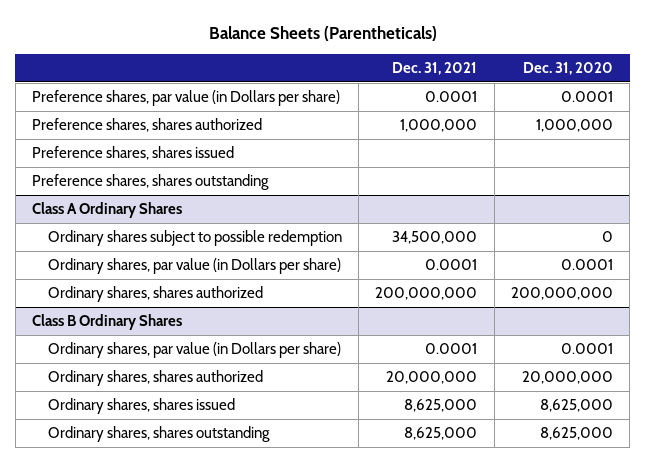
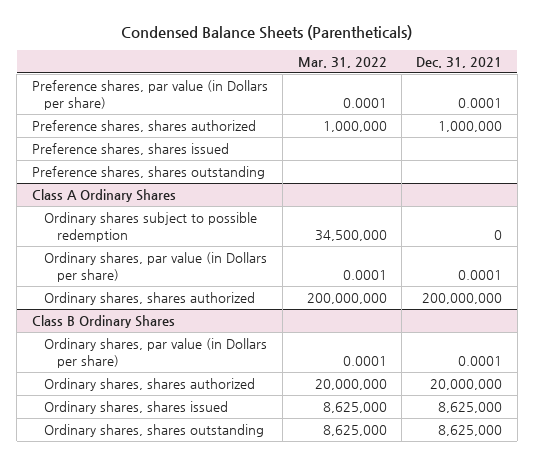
[208,25,437,41] Balance Sheets (Parentheticals) -> [121,25,413,41] Condensed Balance Sheets (Parentheticals)
[522,61,613,75] Dec. 31, 2020 -> none
none -> [297,57,387,69] Mar. 31, 2022
[392,231,478,245] 34,500,000 -> [494,229,503,240] 0

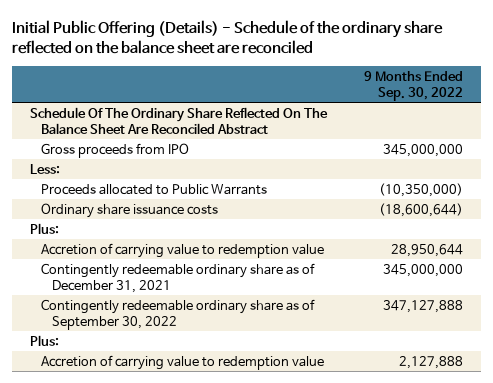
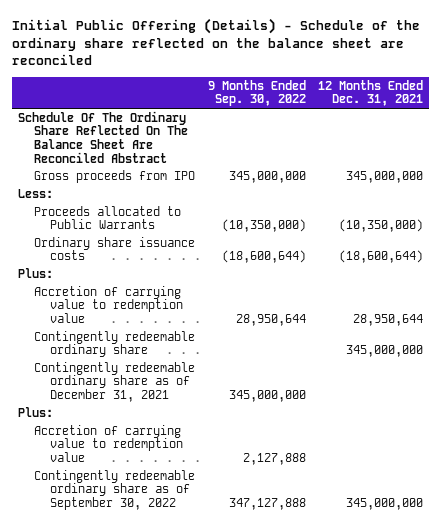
none -> [317,79,423,107] 12 Months Ended Dec. 31, 2021
none -> [34,330,196,358] Contingently redeemable ordinary share
[41,298,316,330] Contingently redeemable ordinary share as of September 30, 2022 -> [34,469,196,511] Contingently redeemable ordinary share as of September 30, 2022

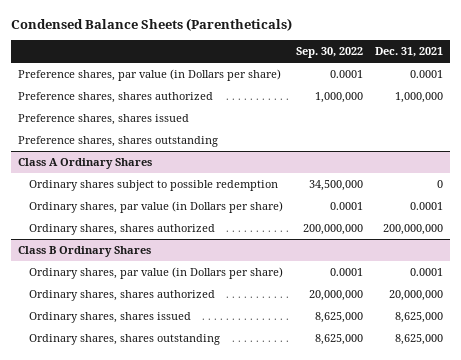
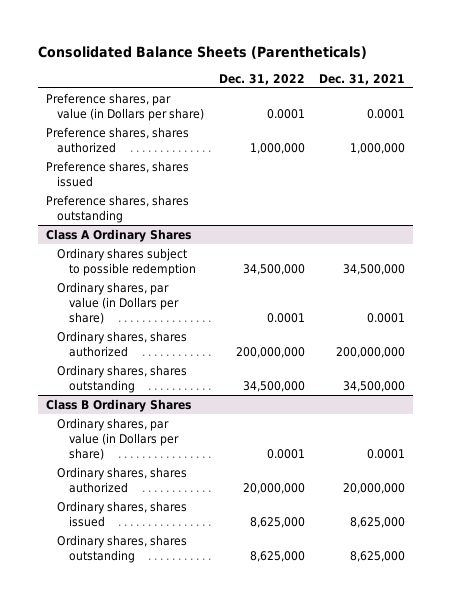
[11,17,293,31] Condensed Balance Sheets (Parentheticals) -> [38,45,368,59] Consolidated Balance Sheets (Parentheticals)
[295,46,363,58] Sep. 30, 2022 -> none
none -> [218,73,305,85] Dec. 31, 2022
[437,180,444,189] 0 -> [343,263,406,275] 34,500,000
none -> [57,364,188,393] Ordinary shares, shares outstanding

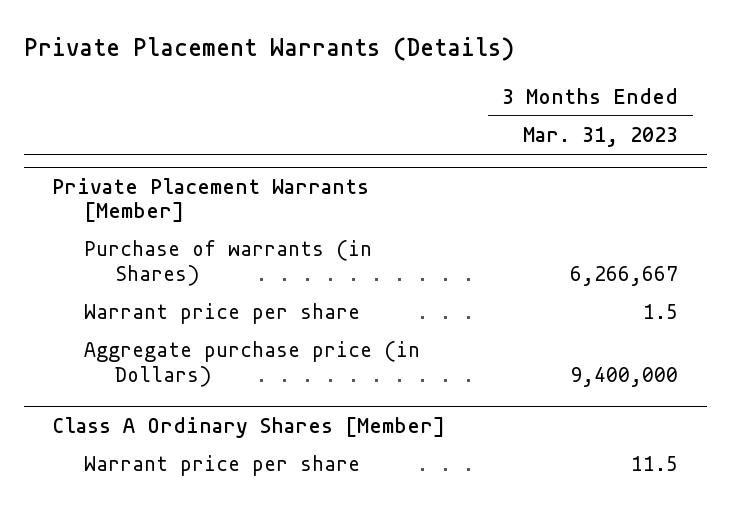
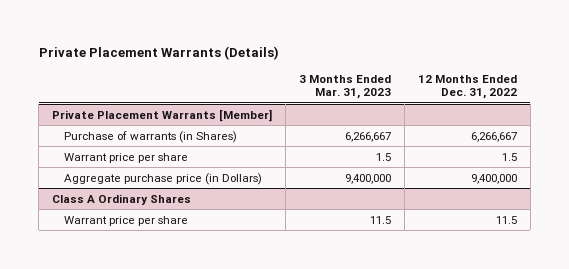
none -> [417,74,517,100] 12 Months Ended Dec. 31, 2022
[52,416,446,438] Class A Ordinary Shares [Member] -> [52,193,192,205] Class A Ordinary Shares

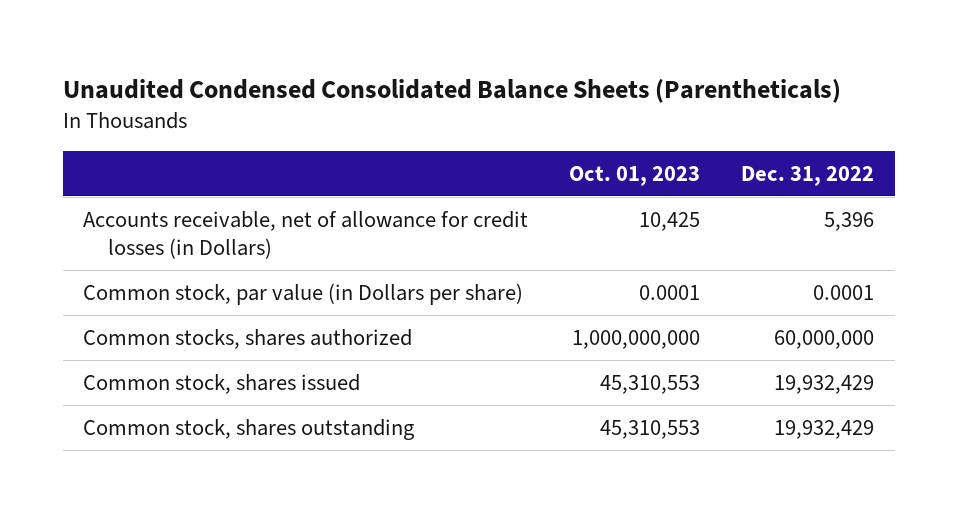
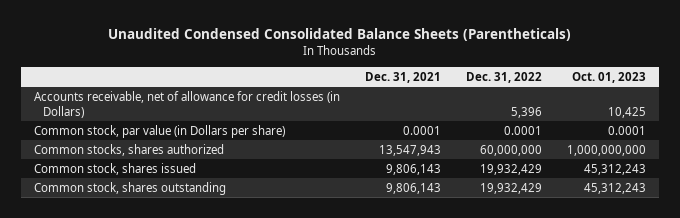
none -> [364,71,441,83] Dec. 31, 2021
[600,374,701,394] 45,310,553 -> [584,163,647,175] 45,312,243
[600,419,701,439] 45,310,553 -> [584,182,647,194] 45,312,243

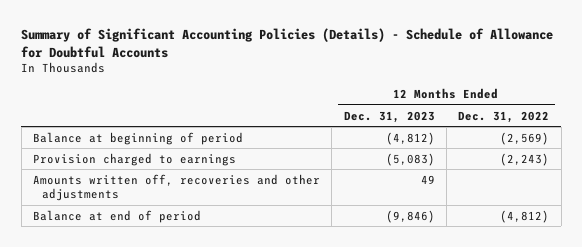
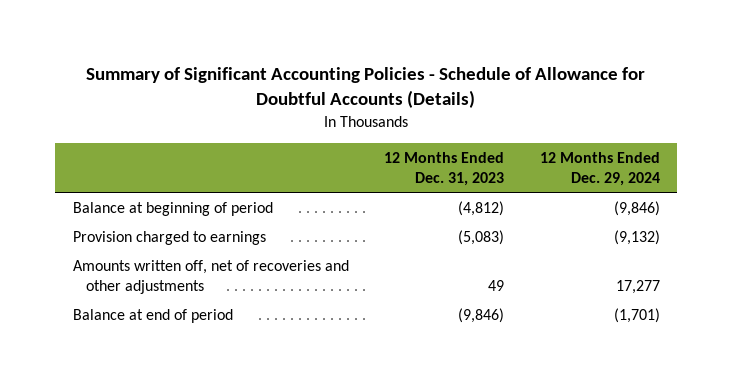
[21,28,554,58] Summary of Significant Accounting Policies (Details) - Schedule of Allowance for Doubtful Accounts -> [86,67,646,109] Summary of Significant Accounting Policies - Schedule of Allowance for Doubtful Accounts (Details)
[458,110,550,123] Dec. 31, 2022 -> none
none -> [539,151,660,187] 12 Months Ended Dec. 29, 2024
[33,173,321,202] Amounts written off, recoveries and other adjustments -> [72,259,349,294] Amounts written off, net of recoveries and other adjustments

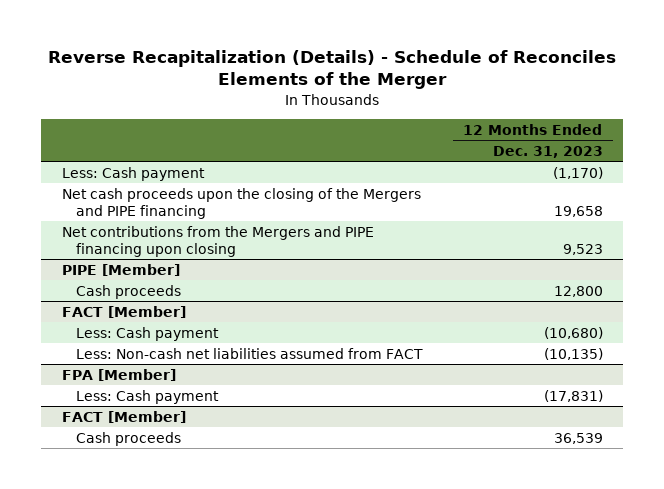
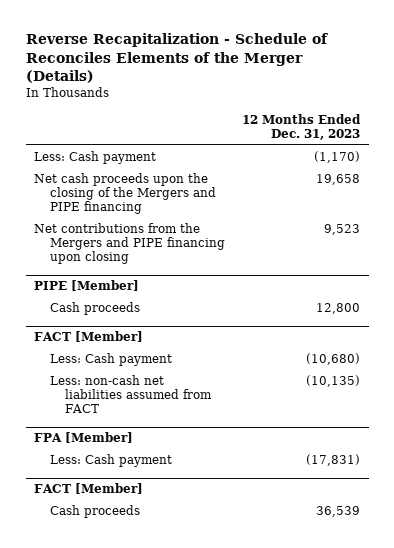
[48,50,617,90] Reverse Recapitalization (Details) - Schedule of Reconciles Elements of the Merger -> [25,33,328,84] Reverse Recapitalization - Schedule of Reconciles Elements of the Merger (Details)
[75,347,423,359] Less: Non-cash net liabilities assumed from FACT -> [49,375,213,414] Less: non-cash net liabilities assumed from FACT

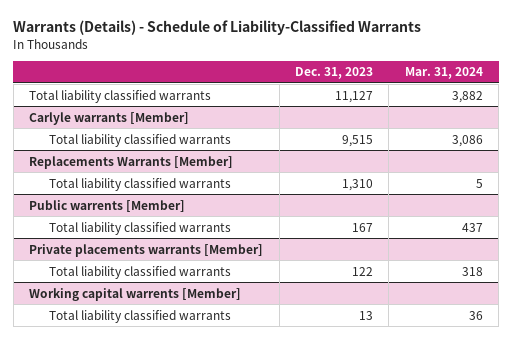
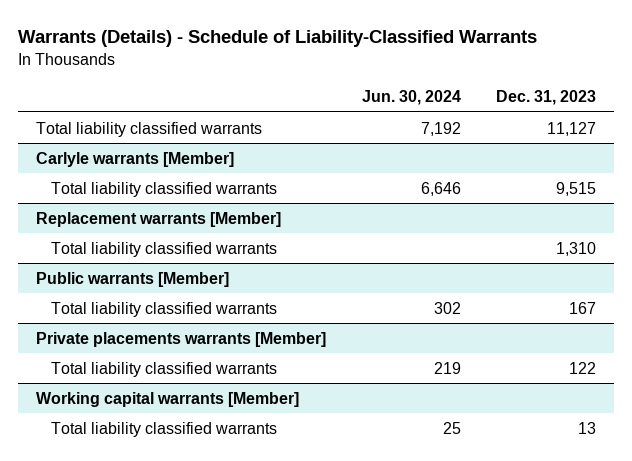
[404,67,483,80] Mar. 31, 2024 -> none
none -> [361,90,461,106] Jun. 30, 2024
[29,155,234,169] Replacements Warrants [Member] -> [35,211,281,227] Replacement warrants [Member]
[29,199,186,212] Public warrents [Member] -> [35,271,229,287] Public warrants [Member]
[29,287,242,301] Working capital warrents [Member] -> [35,391,299,407] Working capital warrants [Member]

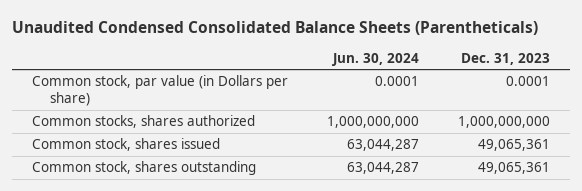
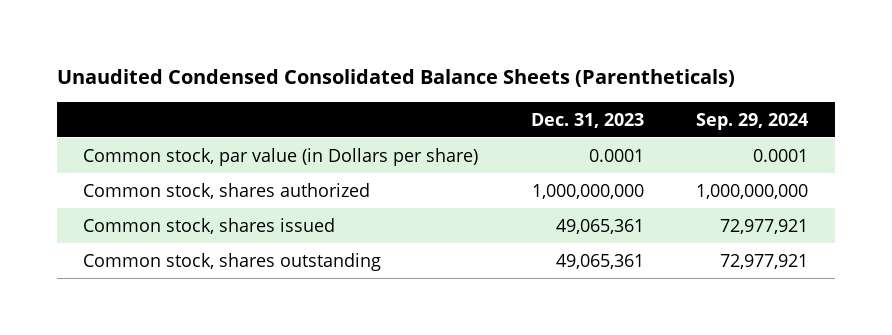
[332,52,420,66] Jun. 30, 2024 -> none
none -> [696,112,809,130] Sep. 29, 2024
[31,115,255,129] Common stocks, shares authorized -> [83,182,371,199] Common stock, shares authorized

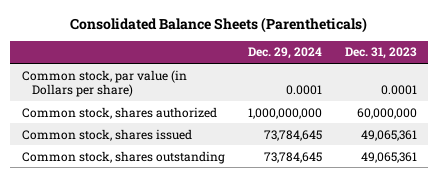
[57,69,736,88] Unaudited Condensed Consolidated Balance Sheets (Parentheticals) -> [70,16,368,33] Consolidated Balance Sheets (Parentheticals)
[696,112,809,130] Sep. 29, 2024 -> none
none -> [247,47,322,60] Dec. 29, 2024
[531,183,644,199] 1,000,000,000 -> [356,107,417,119] 60,000,000

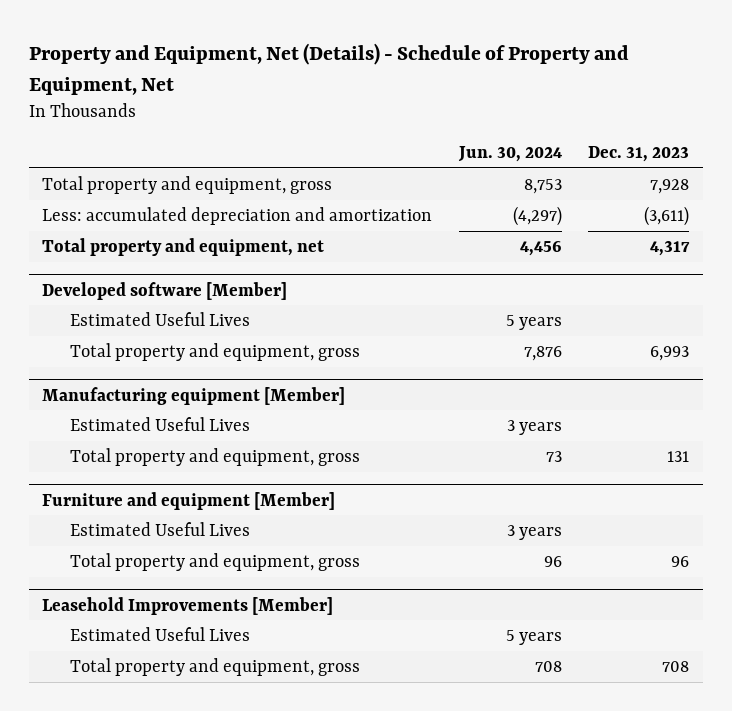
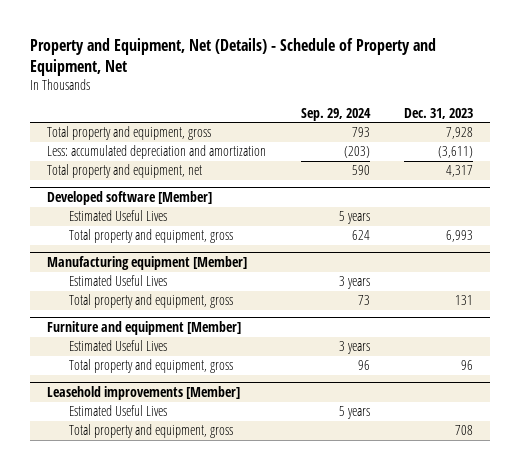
[457,146,562,163] Jun. 30, 2024 -> none
none -> [300,107,371,121] Sep. 29, 2024
[42,596,334,615] Leasehold Improvements [Member] -> [47,385,241,400] Leasehold improvements [Member]

